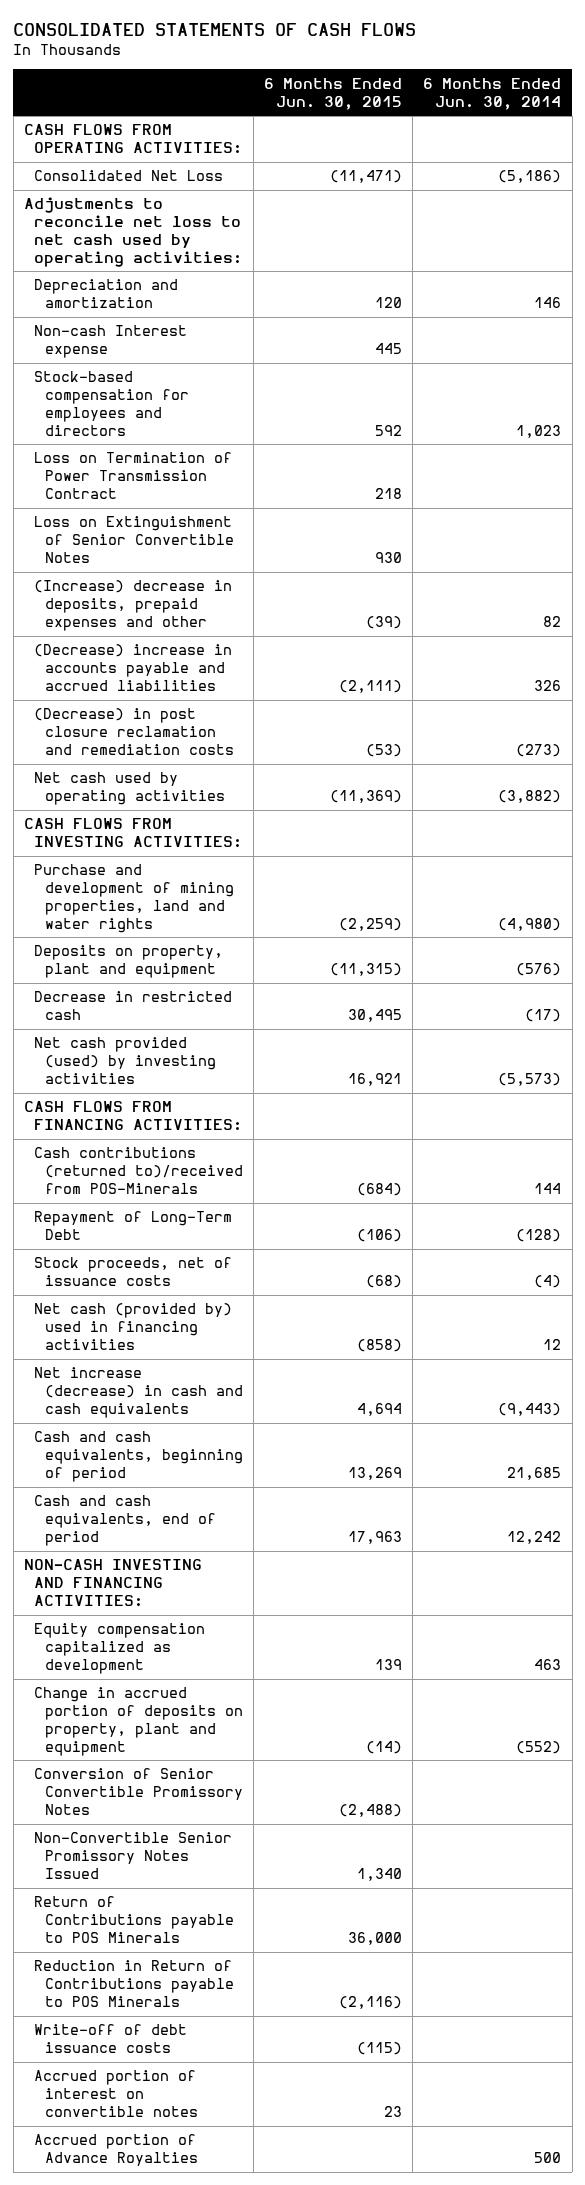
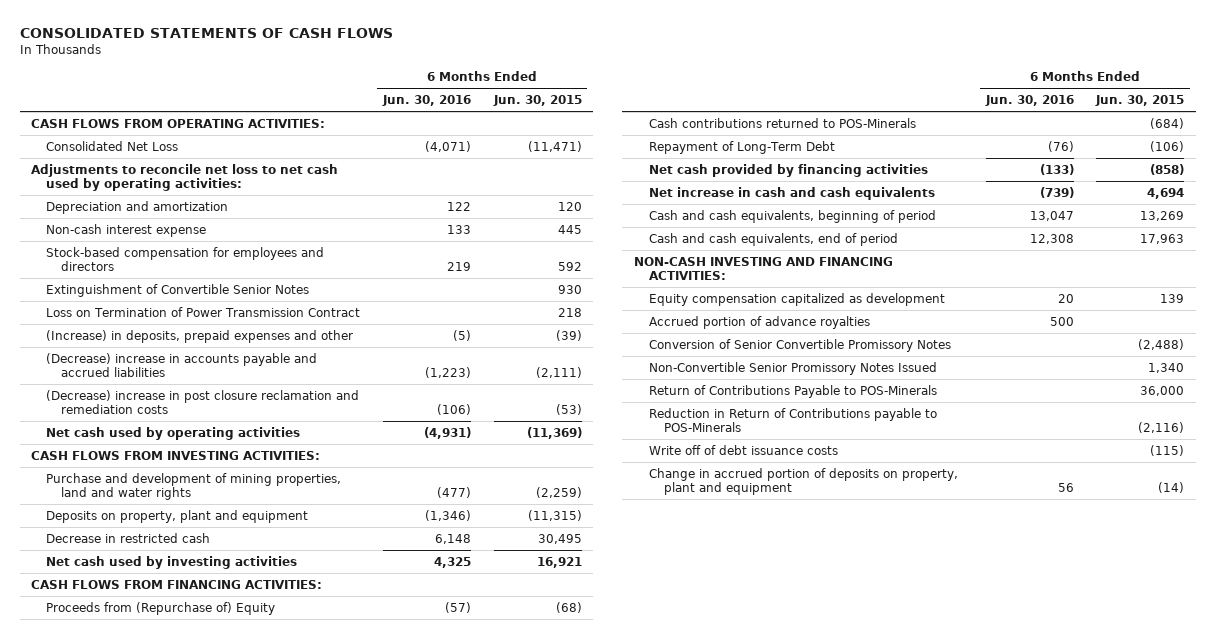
[423,77,562,110] 6 Months Ended Jun. 30, 2014 -> none
none -> [381,95,471,107] Jun. 30, 2016
[34,325,188,359] Non-cash Interest expense -> [46,223,207,237] Non-cash interest expense
none -> [46,283,310,297] Extinguishment of Convertible Senior Notes
[34,516,234,564] Loss on Extinguishment of Senior Convertible Notes -> none
[34,580,233,632] (Increase) decrease in deposits, prepaid expenses and other -> [46,329,354,343] (Increase) in deposits, prepaid expenses and other
[34,708,234,756] (Decrease) in post closure reclamation and remediation costs -> [46,389,360,415] (Decrease) increase in post closure reclamation and remediation costs
[34,1037,216,1085] Net cash provided (used) by investing activities -> [46,555,298,569] Net cash used by investing activities
none -> [46,601,276,615] Proceeds from (Repurchase of) Equity
[34,1147,243,1195] Cash contributions (returned to)/received from POS-Minerals -> [648,117,916,128] Cash contributions returned to POS-Minerals
[34,1257,233,1287] Stock proceeds, net of issuance costs -> none
[34,1303,233,1351] Net cash (provided by) used in financing activities -> [648,163,928,177] Net cash provided by financing activities
[34,1367,243,1419] Net increase (decrease) in cash and cash equivalents -> [648,186,935,200] Net increase in cash and cash equivalents
none -> [648,315,870,329] Accrued portion of advance royalties
[34,2070,198,2118] Accrued portion of interest on convertible notes -> none
[34,2134,198,2167] Accrued portion of Advance Royalties -> none
[34,1896,234,1944] Return of Contributions payable to POS Minerals -> [648,384,937,398] Return of Contributions Payable to POS-Minerals
[34,1960,234,2008] Reduction in Return of Contributions payable to POS Minerals -> [648,407,937,433] Reduction in Return of Contributions payable to POS-Minerals
[34,2024,188,2054] Write-off of debt issuance costs -> [648,444,838,455] Write off of debt issuance costs
[34,1687,243,1756] Change in accrued portion of deposits on property, plant and equipment -> [648,467,958,496] Change in accrued portion of deposits on property, plant and equipment

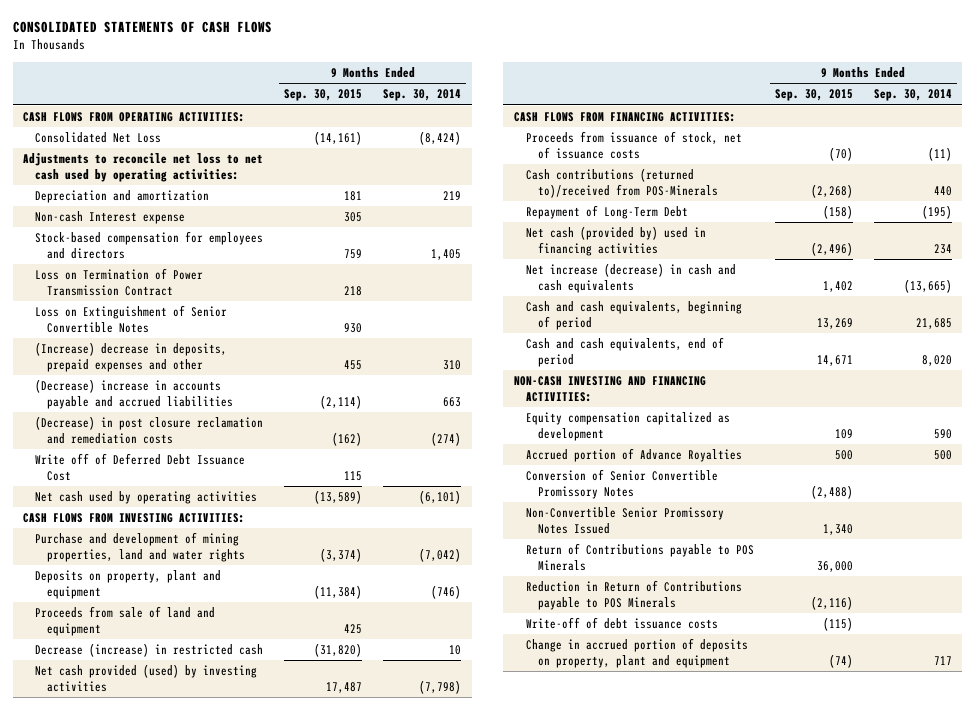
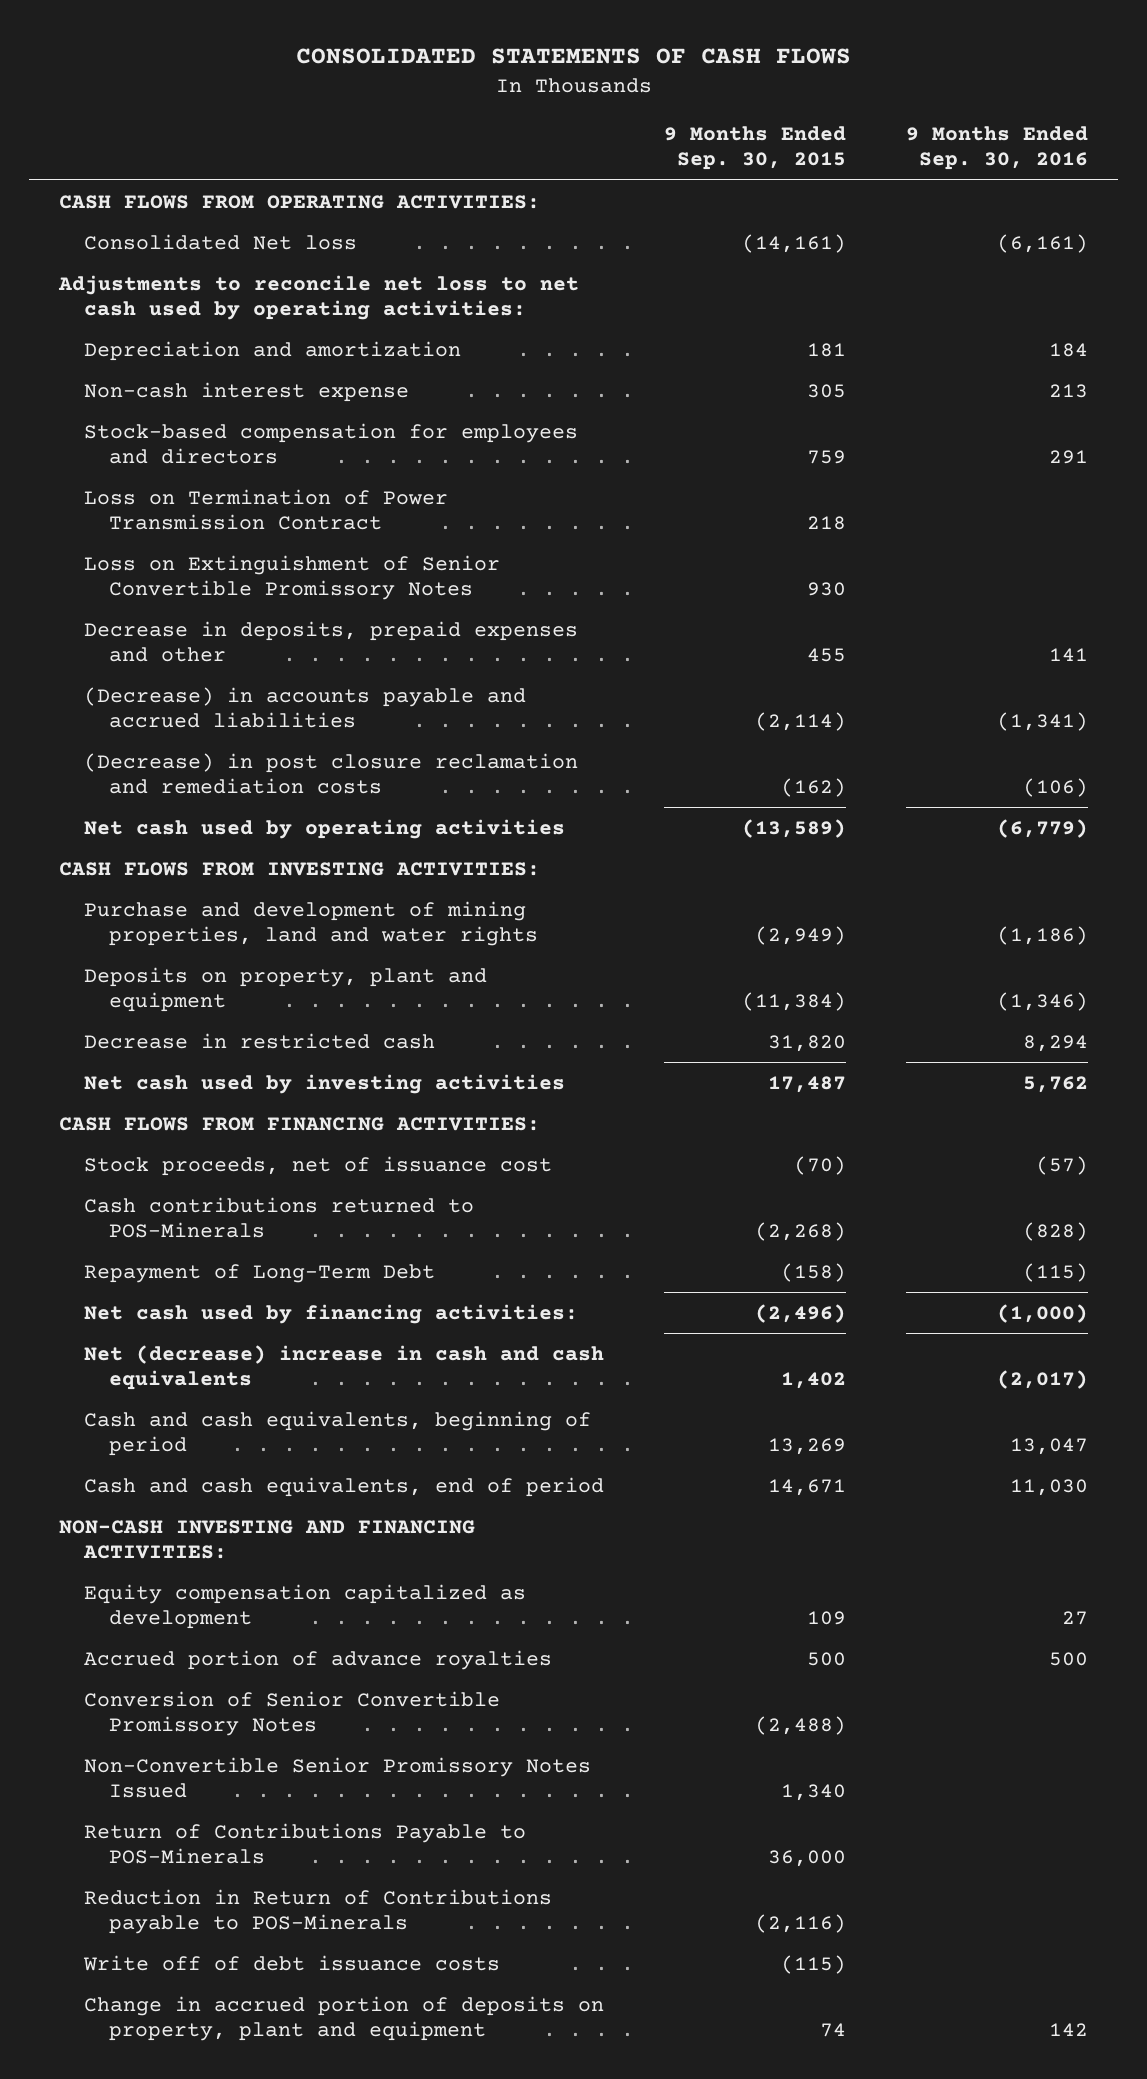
[383,89,462,102] Sep. 30, 2014 -> none
none -> [906,126,1089,171] 9 Months Ended Sep. 30, 2016
[35,132,162,144] Consolidated Net Loss -> [84,233,358,250] Consolidated Net loss
[35,211,186,225] Non-cash Interest expense -> [84,381,410,402] Non-cash interest expense
[35,305,228,333] Loss on Extinguishment of Senior Convertible Notes -> [84,554,501,601] Loss on Extinguishment of Senior Convertible Promissory Notes
[35,342,228,372] (Increase) decrease in deposits, prepaid expenses and other -> [84,620,579,663] Decrease in deposits, prepaid expenses and other
[35,379,234,409] (Decrease) increase in accounts payable and accrued liabilities -> [84,686,527,729] (Decrease) in accounts payable and accrued liabilities
[35,453,246,481] Write off of Deferred Debt Issuance Cost -> none
[320,547,363,562] (3,374) -> [755,926,847,946] (2,949)
[35,606,216,636] Proceeds from sale of land and equipment -> none
[35,643,264,658] Decrease (increase) in restricted cash -> [84,1032,436,1049] Decrease in restricted cash
[314,643,363,658] (31,820) -> [768,1034,847,1052] 31,820
[35,664,258,692] Net cash provided (used) by investing activities -> [84,1073,566,1094] Net cash used by investing activities
[525,131,742,159] Proceeds from issuance of stock, net of issuance costs -> [84,1155,553,1176] Stock proceeds, net of issuance cost
[525,168,719,198] Cash contributions (returned to)/received from POS-Minerals -> [84,1196,475,1239] Cash contributions returned to POS-Minerals
[525,226,706,256] Net cash (provided by) used in financing activities -> [84,1303,579,1324] Net cash used by financing activities:
[525,263,736,293] Net increase (decrease) in cash and cash equivalents -> [84,1344,605,1391] Net (decrease) increase in cash and cash equivalents
[525,448,742,463] Accrued portion of Advance Royalties -> [84,1649,553,1670] Accrued portion of advance royalties
[525,543,754,571] Return of Contributions payable to POS Minerals -> [84,1822,527,1865] Return of Contributions Payable to POS-Minerals
[525,580,742,610] Reduction in Return of Contributions payable to POS Minerals -> [84,1888,553,1935] Reduction in Return of Contributions payable to POS-Minerals
[525,617,718,630] Write-off of debt issuance costs -> [83,1954,501,1971] Write off of debt issuance costs
[828,653,853,668] (74) -> [820,2023,847,2038] 74

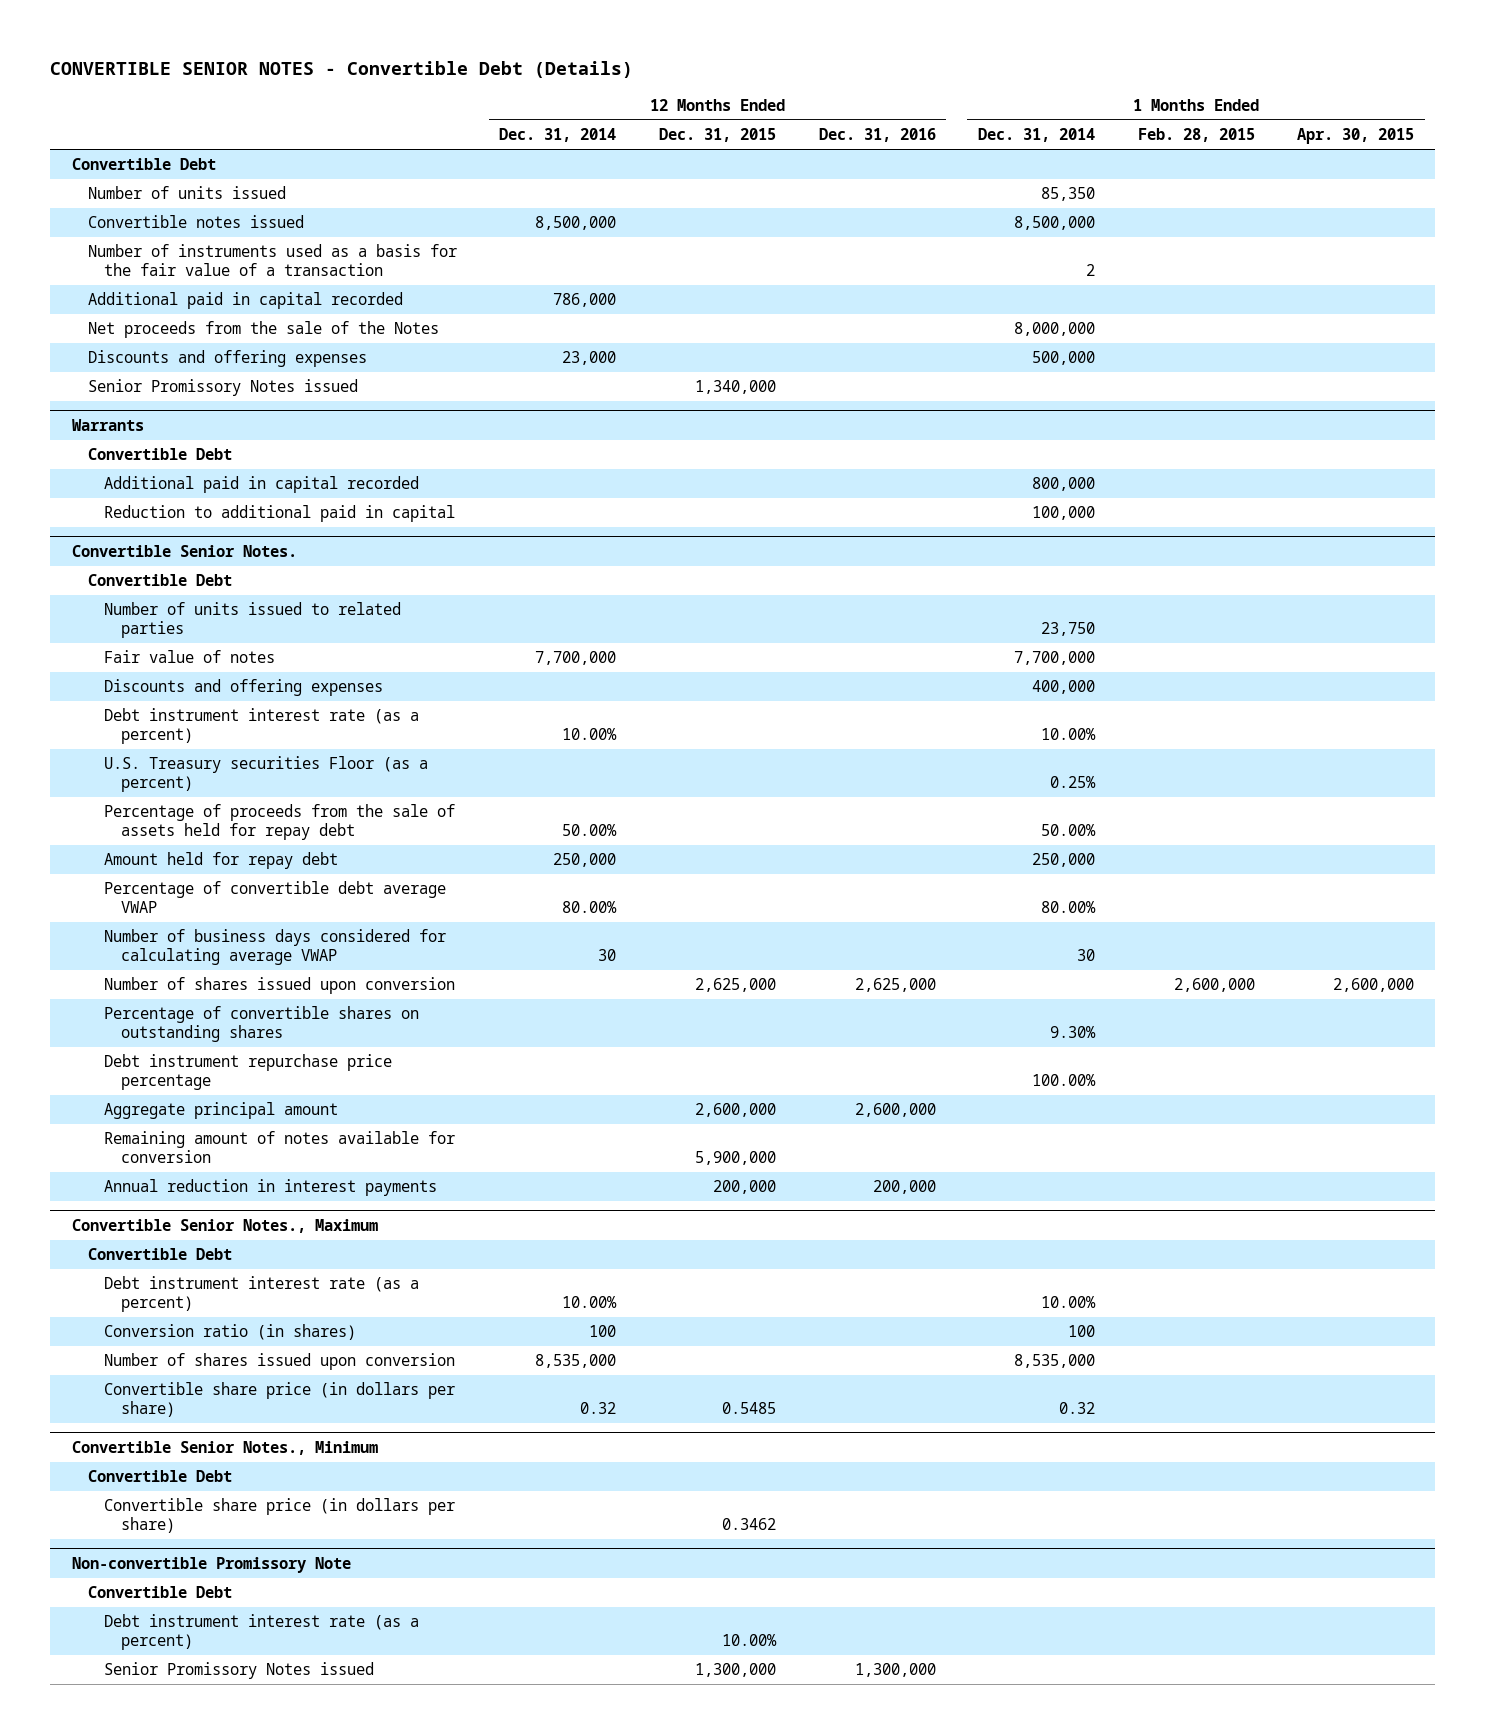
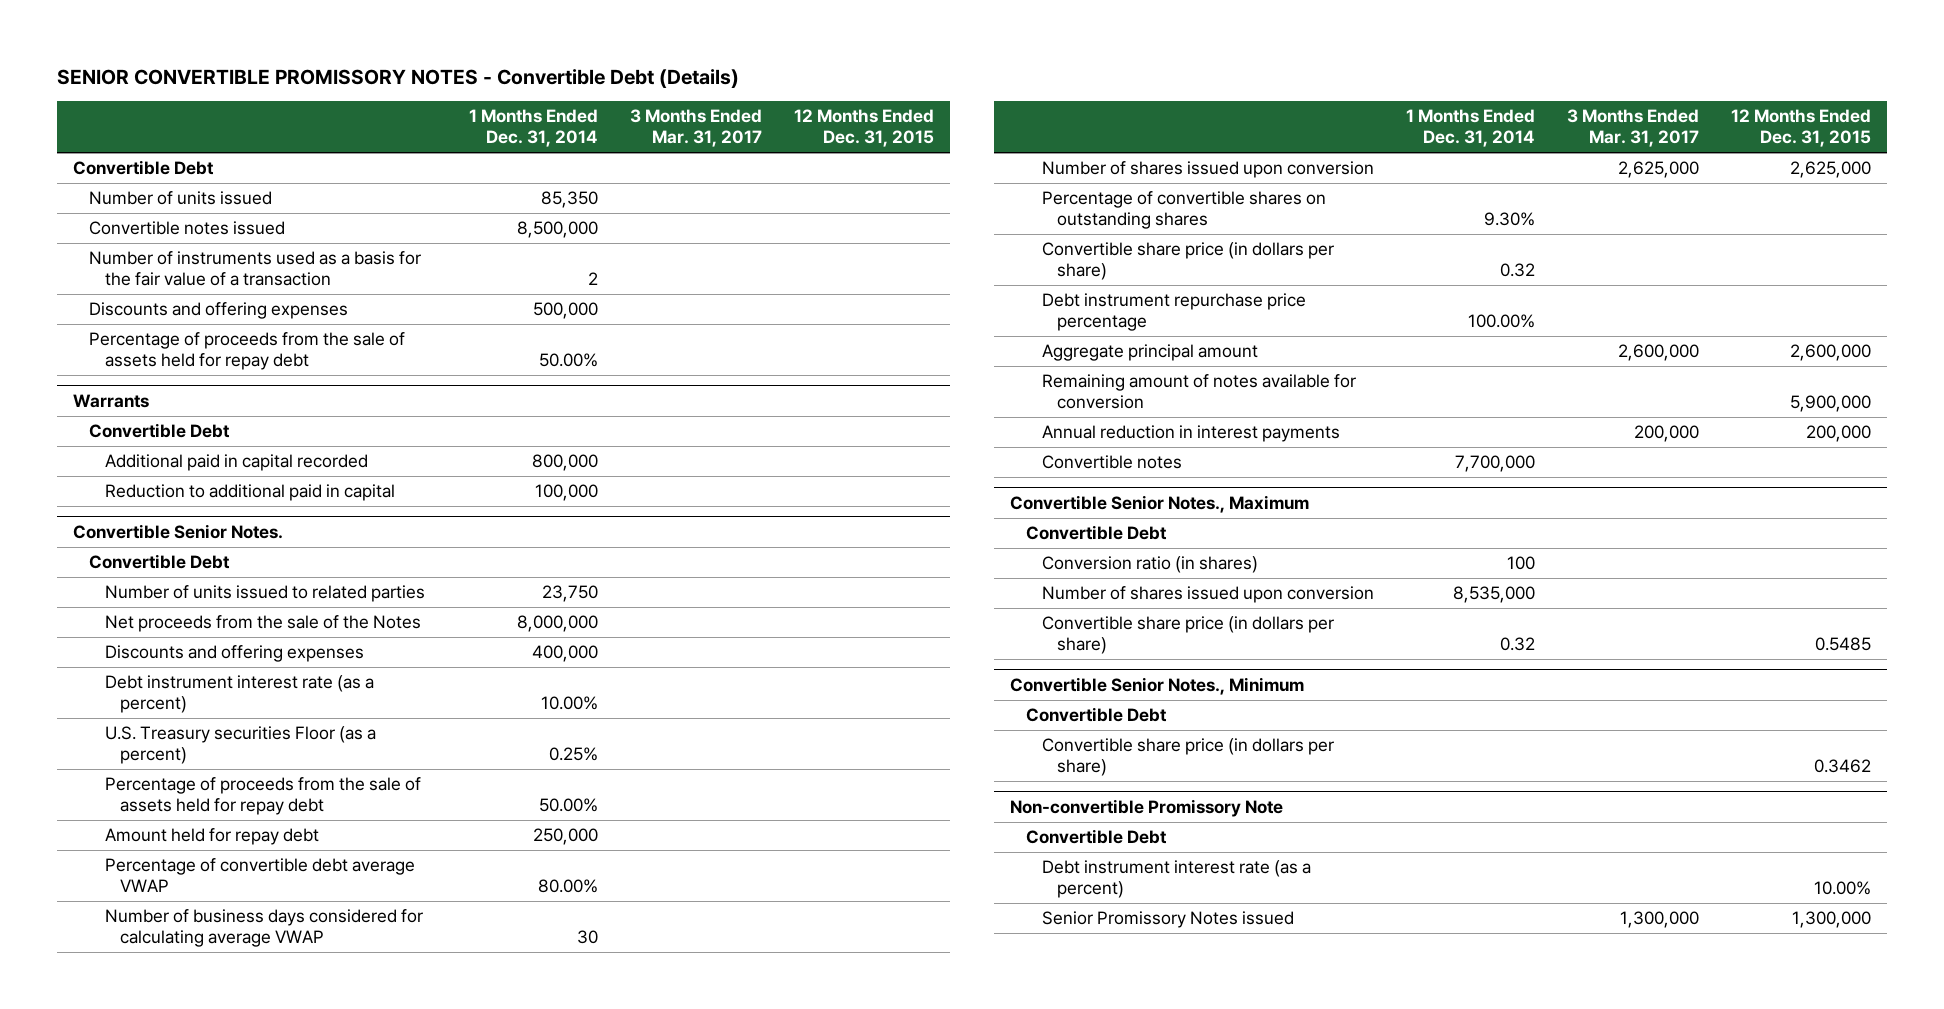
[50,60,634,78] CONVERTIBLE SENIOR NOTES - Convertible Debt (Details) -> [56,68,739,88] SENIOR CONVERTIBLE PROMISSORY NOTES - Convertible Debt (Details)
[499,127,617,142] Dec. 31, 2014 -> none
[818,127,936,142] Dec. 31, 2016 -> none
[1137,127,1255,142] Feb. 28, 2015 -> none
[1297,127,1415,144] Apr. 30, 2015 -> none
none -> [630,109,763,147] 3 Months Ended Mar. 31, 2017
[87,292,403,310] Additional paid in capital recorded -> none
[87,321,439,339] Net proceeds from the sale of the Notes -> none
[87,379,358,397] Senior Promissory Notes issued -> none
none -> [88,332,405,370] Percentage of proceeds from the sale of assets held for repay debt
[104,650,276,664] Fair value of notes -> none
none -> [104,615,421,633] Net proceeds from the sale of the Notes
none -> [1041,242,1334,280] Convertible share price (in dollars per share)
none -> [1041,455,1182,470] Convertible notes
[104,1276,420,1313] Debt instrument interest rate (as a percent) -> none

